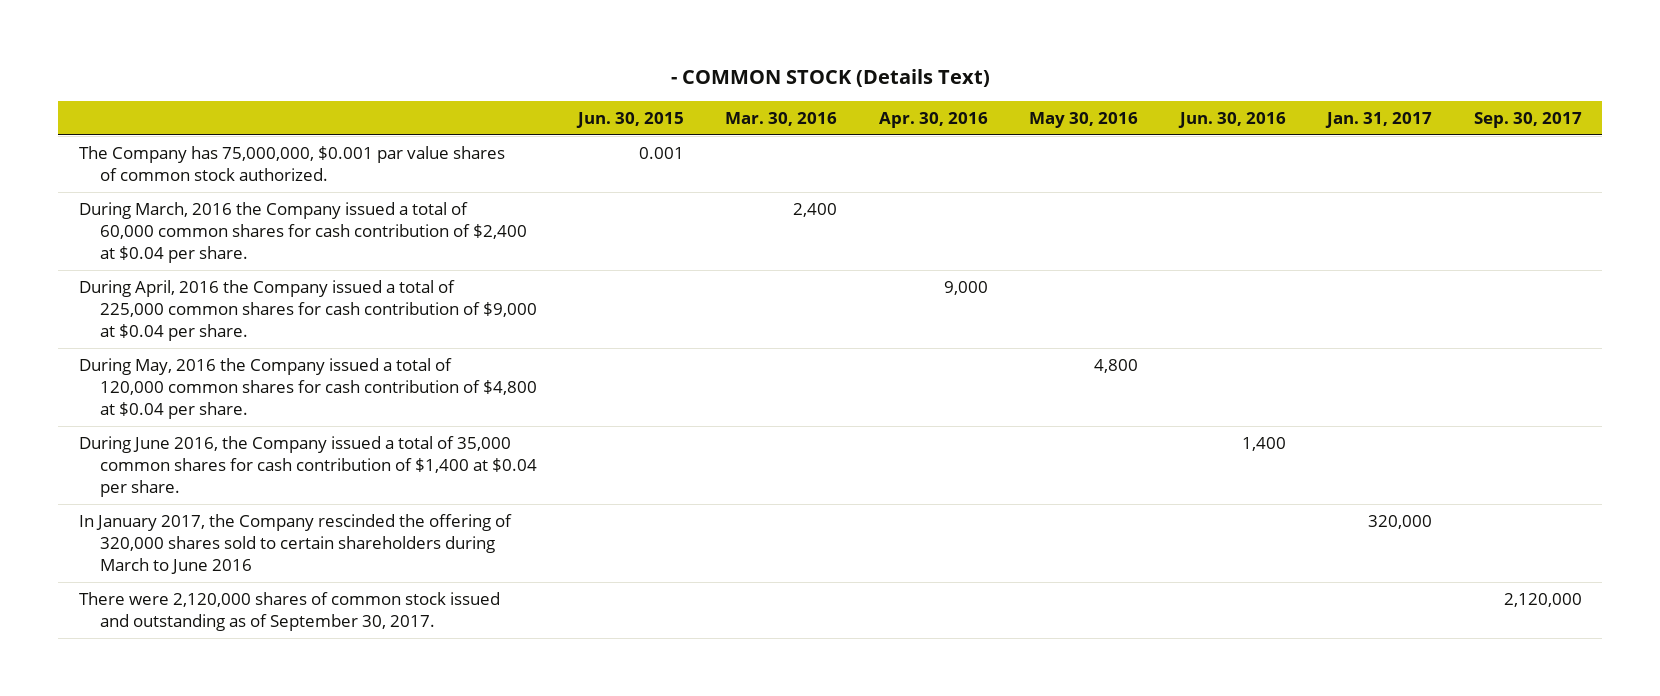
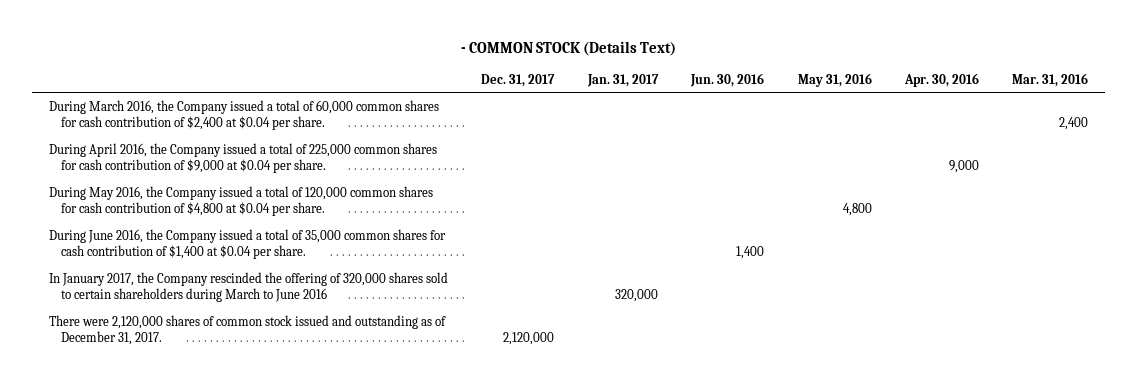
[575,111,684,128] Jun. 30, 2015 -> none
[725,111,838,126] Mar. 30, 2016 -> none
[1029,111,1139,128] May 30, 2016 -> none
[1473,111,1582,128] Sep. 30, 2017 -> none
none -> [481,73,556,87] Dec. 31, 2017
none -> [797,72,872,87] May 31, 2016
none -> [1012,72,1089,87] Mar. 31, 2016
[78,145,505,181] The Company has 75,000,000, $0.001 par value shares of common stock authorized. -> none
[78,201,527,263] During March, 2016 the Company issued a total of 60,000 common shares for cash contribution of $2,400 at $0.04 per share. -> [49,99,440,130] During March 2016, the Company issued a total of 60,000 common shares for cash contribution of $2,400 at $0.04 per share.
[78,279,537,341] During April, 2016 the Company issued a total of 225,000 common shares for cash contribution of $9,000 at $0.04 per share. -> [49,142,438,173] During April 2016, the Company issued a total of 225,000 common shares for cash contribution of $9,000 at $0.04 per share.
[78,357,537,419] During May, 2016 the Company issued a total of 120,000 common shares for cash contribution of $4,800 at $0.04 per share. -> [49,185,434,216] During May 2016, the Company issued a total of 120,000 common shares for cash contribution of $4,800 at $0.04 per share.
[78,591,500,631] There were 2,120,000 shares of common stock issued and outstanding as of September 30, 2017. -> [49,314,447,345] There were 2,120,000 shares of common stock issued and outstanding as of December 31, 2017.

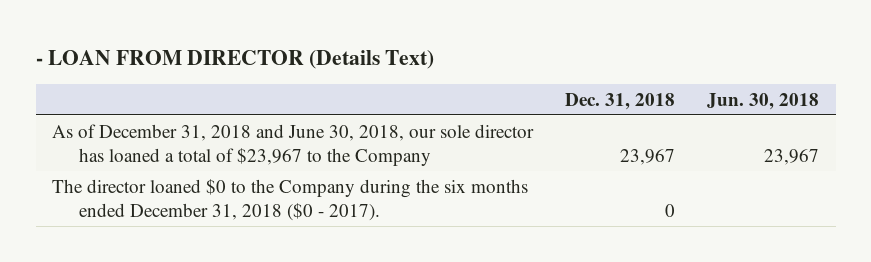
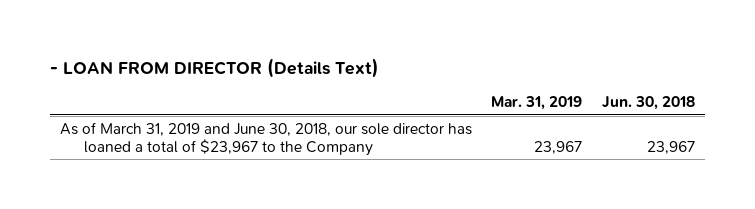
[565,92,676,110] Dec. 31, 2018 -> none
none -> [491,96,583,111] Mar. 31, 2019
[51,178,528,221] The director loaned $0 to the Company during the six months ended December 31, 2018 ($0 - 2017). -> none
[51,123,534,166] As of December 31, 2018 and June 30, 2018, our sole director has loaned a total of $23,967 to the Company -> [60,121,473,157] As of March 31, 2019 and June 30, 2018, our sole director has loaned a total of $23,967 to the Company

